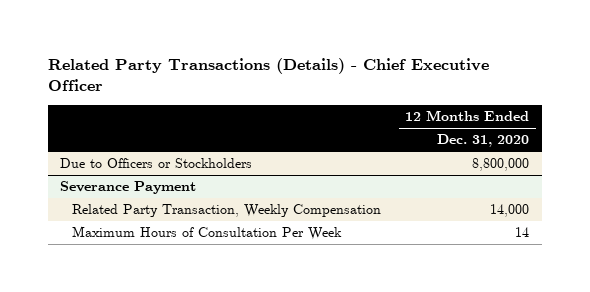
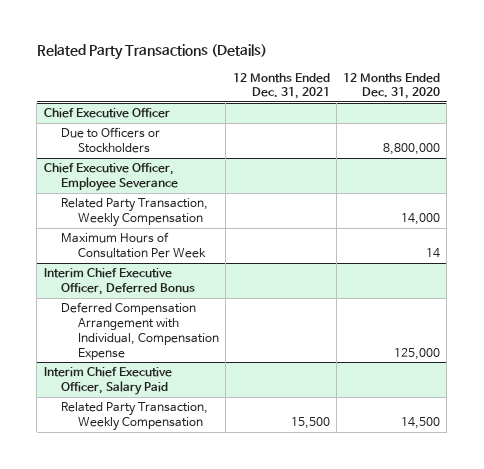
[48,57,490,92] Related Party Transactions (Details) - Chief Executive Officer -> [36,44,267,61] Related Party Transactions (Details)
none -> [232,72,330,100] 12 Months Ended Dec. 31, 2021
none -> [43,108,170,119] Chief Executive Officer
[60,181,197,195] Severance Payment -> none
none -> [43,163,178,192] Chief Executive Officer, Employee Severance
none -> [43,268,195,296] Interim Chief Executive Officer, Deferred Bonus
none -> [60,302,220,360] Deferred Compensation Arrangement with Individual, Compensation Expense
none -> [43,367,172,396] Interim Chief Executive Officer, Salary Paid
none -> [60,402,208,432] Related Party Transaction, Weekly Compensation

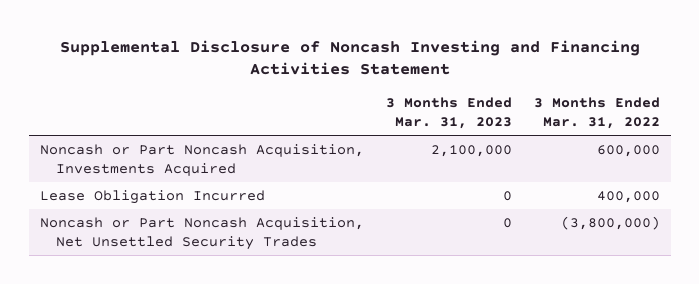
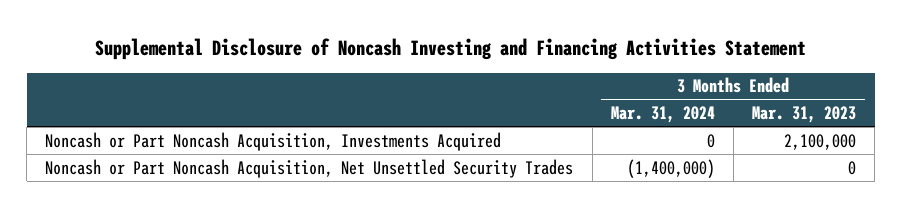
[533,97,660,130] 3 Months Ended Mar. 31, 2022 -> none
none -> [610,106,715,124] Mar. 31, 2024
[39,189,265,204] Lease Obligation Incurred -> none

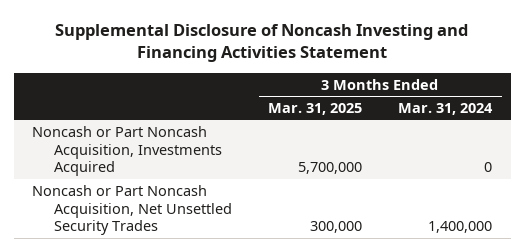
[751,106,856,124] Mar. 31, 2023 -> none
none -> [268,102,363,115] Mar. 31, 2025
[626,158,715,178] (1,400,000) -> [428,221,493,234] 1,400,000

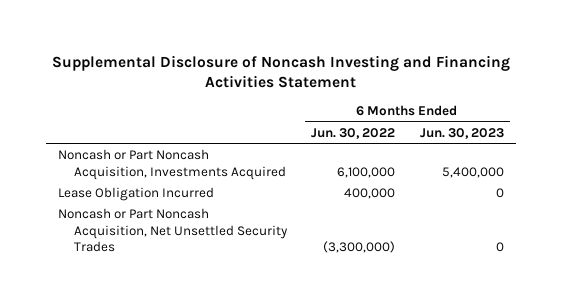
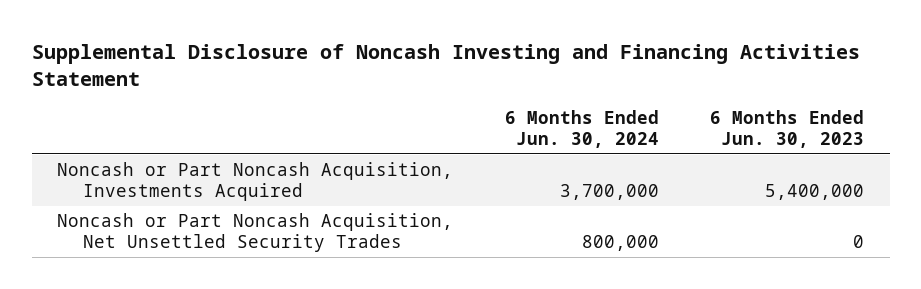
[311,127,396,139] Jun. 30, 2022 -> none
none -> [504,110,659,149] 6 Months Ended Jun. 30, 2024
[58,186,215,201] Lease Obligation Incurred -> none

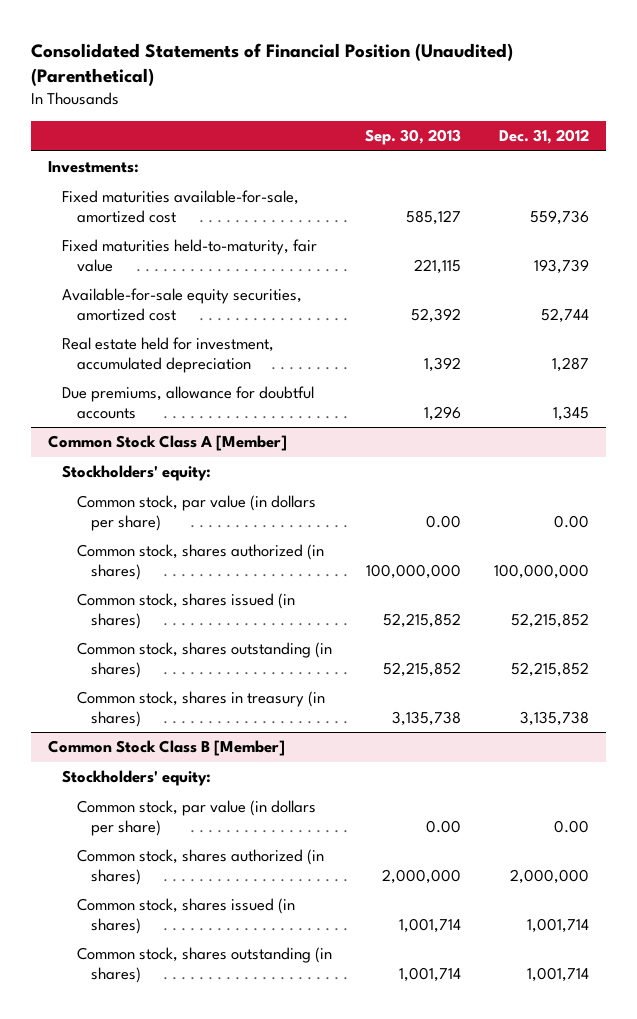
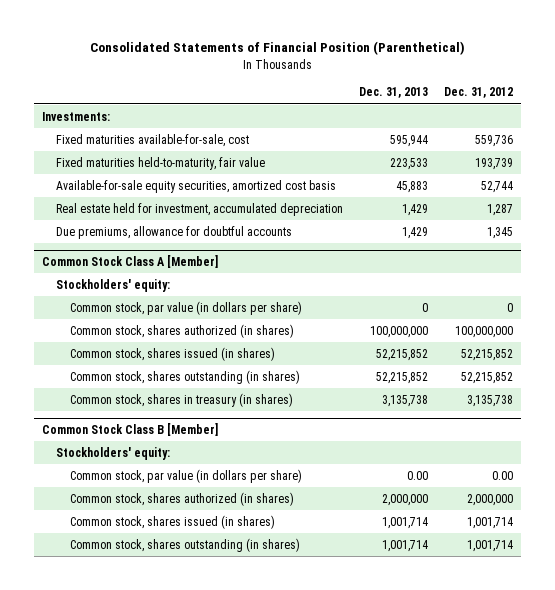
[30,42,513,87] Consolidated Statements of Financial Position (Unaudited) (Parenthetical) -> [89,41,465,56] Consolidated Statements of Financial Position (Parenthetical)
[365,129,462,146] Sep. 30, 2013 -> none
none -> [359,87,429,99] Dec. 31, 2013
[62,190,300,223] Fixed maturities available-for-sale, amortized cost -> [56,133,250,147] Fixed maturities available-for-sale, cost
[62,288,303,321] Available-for-sale equity securities, amortized cost -> [56,179,337,193] Available-for-sale equity securities, amortized cost basis
[554,514,590,528] 0.00 -> [507,302,514,312] 0

